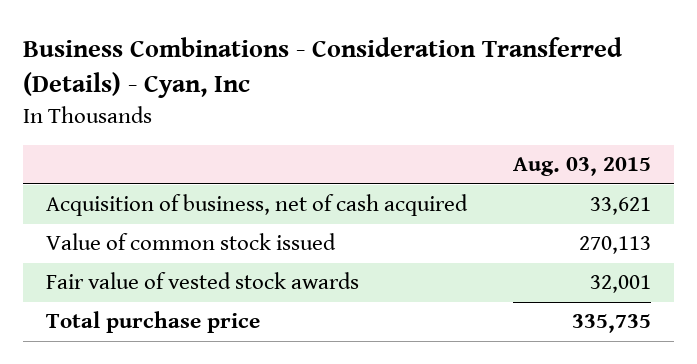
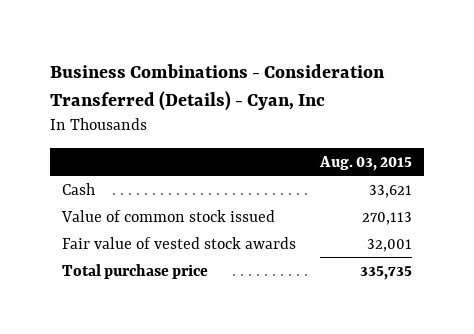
[45,194,468,217] Acquisition of business, net of cash acquired -> [62,182,96,195] Cash

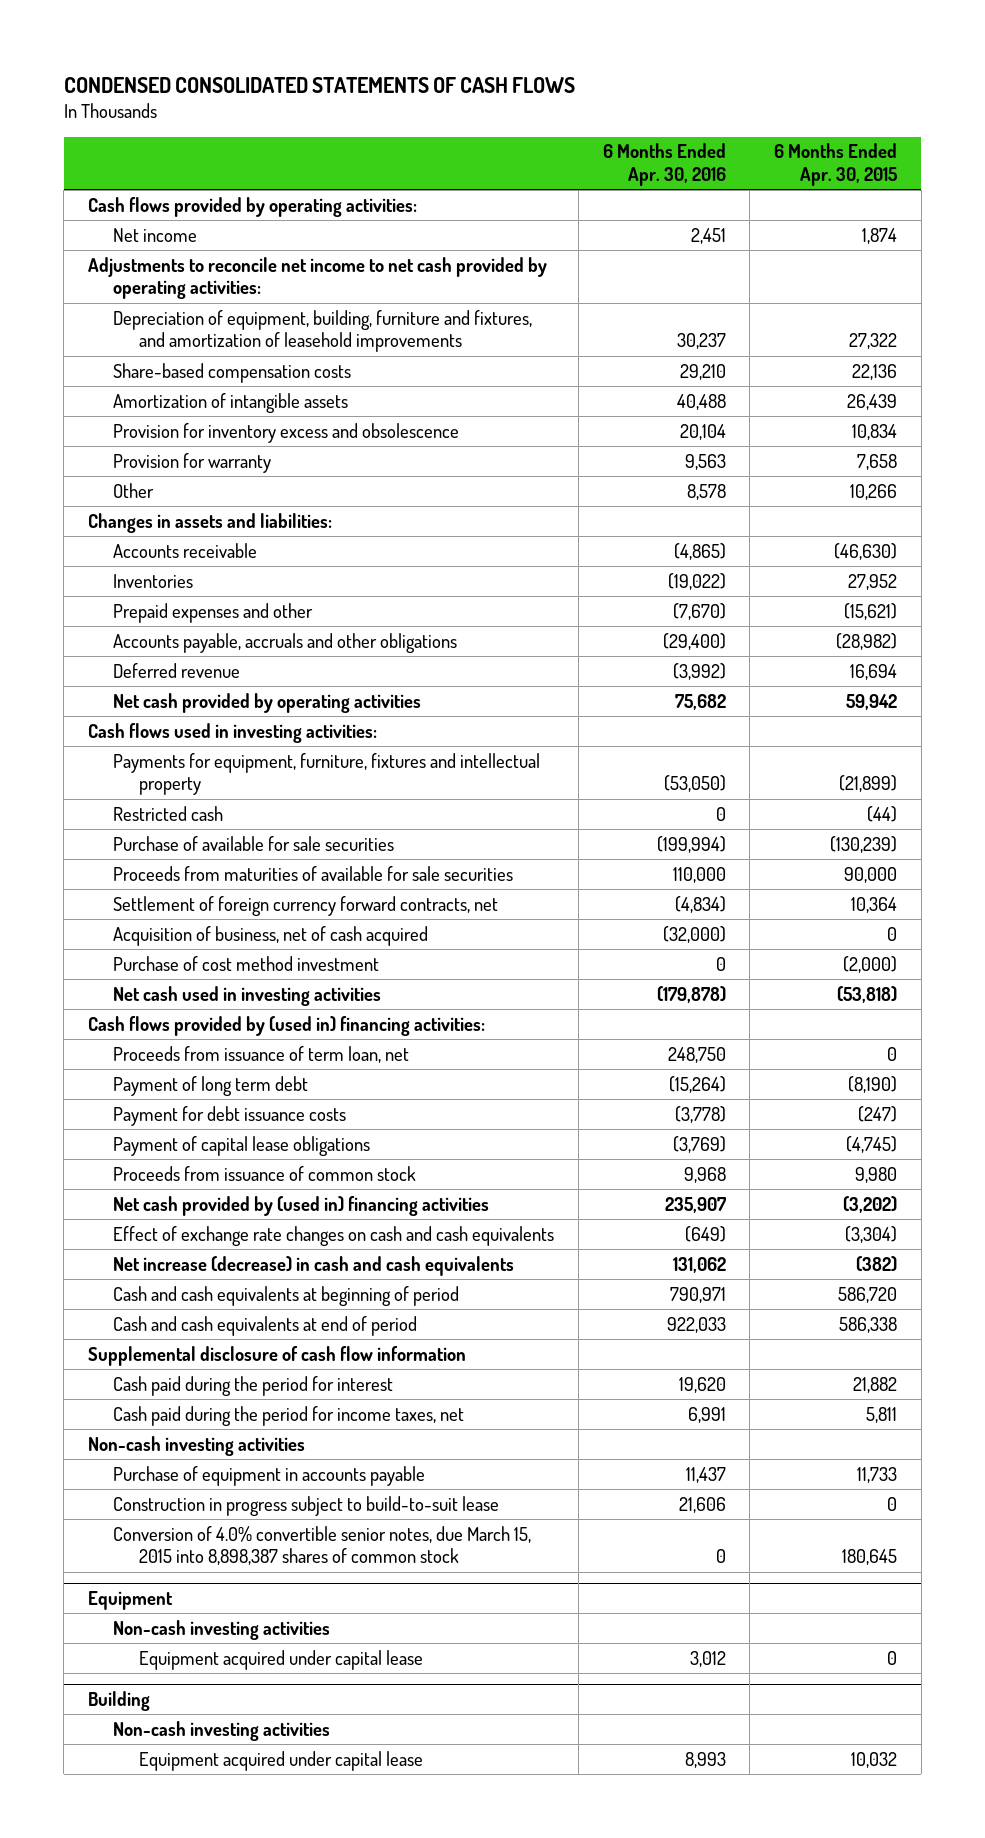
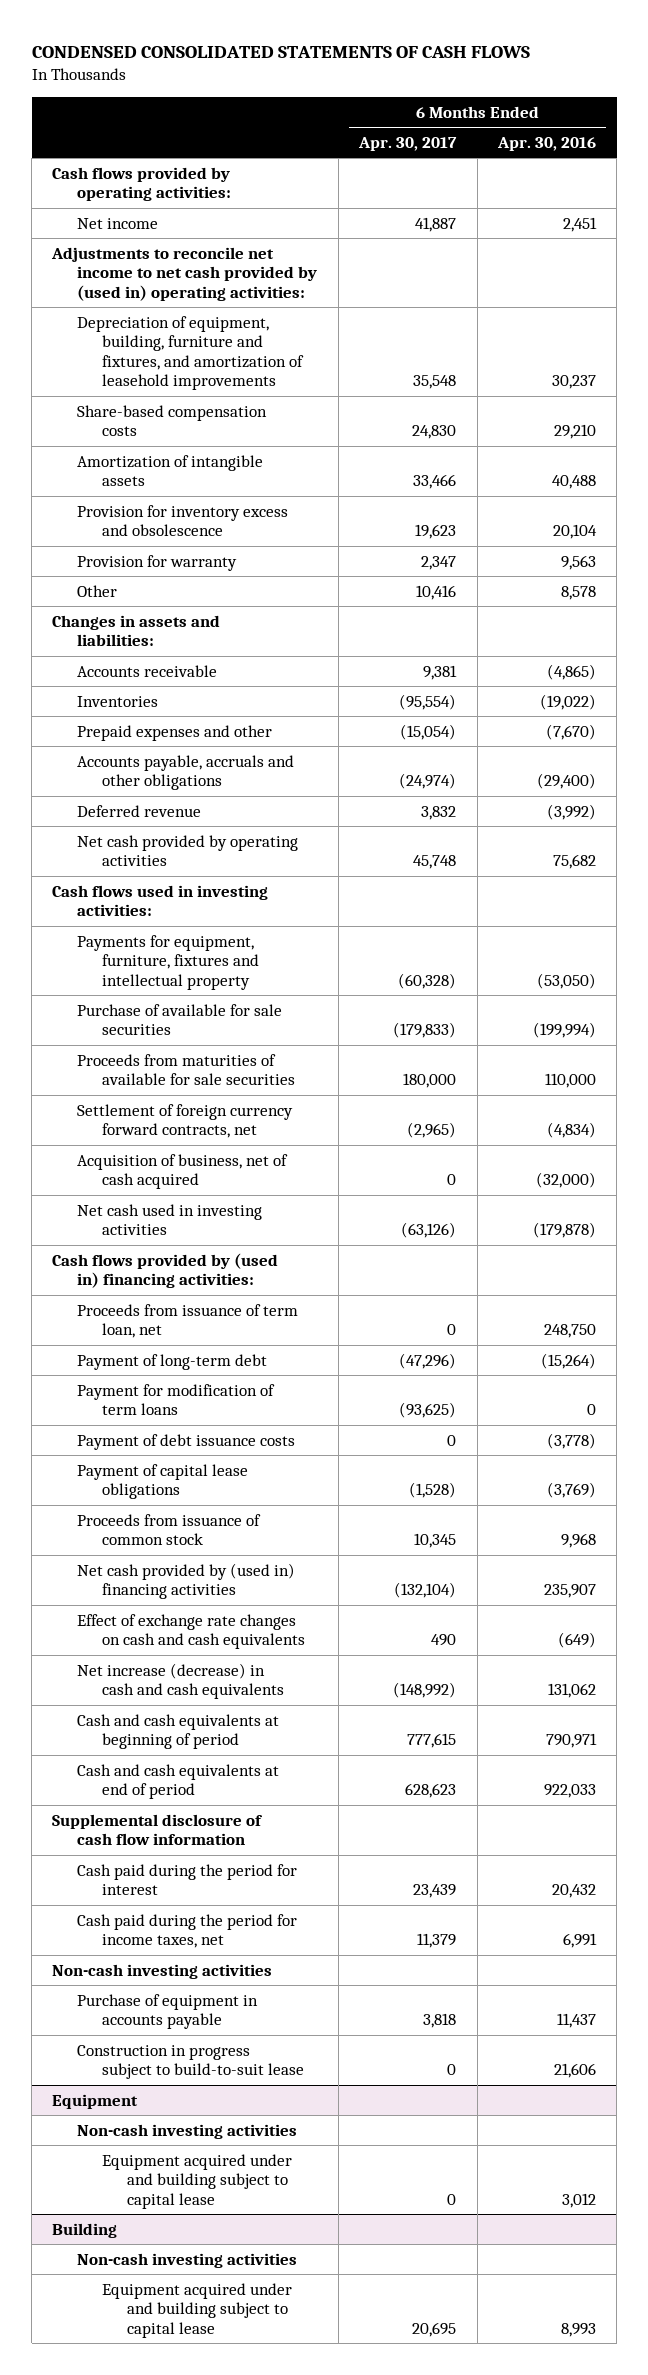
[774,143,898,187] 6 Months Ended Apr. 30, 2015 -> none
none -> [358,136,458,151] Apr. 30, 2017
[87,256,547,300] Adjustments to reconcile net income to net cash provided by operating activities: -> [51,246,318,301] Adjustments to reconcile net income to net cash provided by (used in) operating activities:
[113,805,224,821] Restricted cash -> none
[113,955,380,971] Purchase of cost method investment -> none
[113,1075,309,1096] Payment of long term debt -> [77,1353,268,1370] Payment of long-term debt
none -> [77,1383,276,1416] Payment for modification of term loans
[113,1105,347,1126] Payment for debt issuance costs -> [77,1433,296,1450] Payment of debt issuance costs
[678,1376,726,1393] 19,620 -> [551,1884,596,1899] 20,432
[113,1525,532,1566] Conversion of 4.0% convertible senior notes, due March 15, 2015 into 8,898,387 shares of common stock -> none
[138,1649,423,1670] Equipment acquired under capital lease -> [102,2153,293,2209] Equipment acquired under and building subject to capital lease
[138,1750,423,1771] Equipment acquired under capital lease -> [102,2282,293,2338] Equipment acquired under and building subject to capital lease

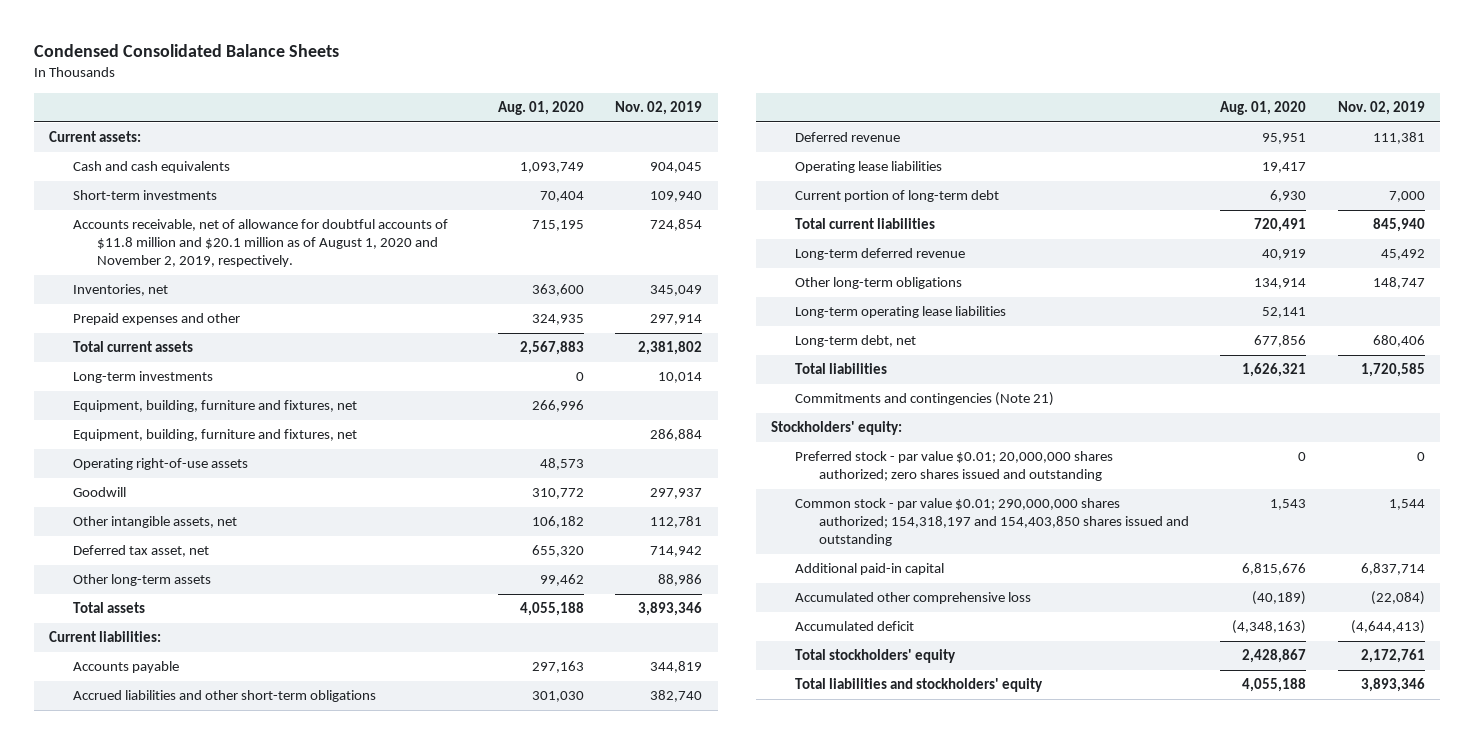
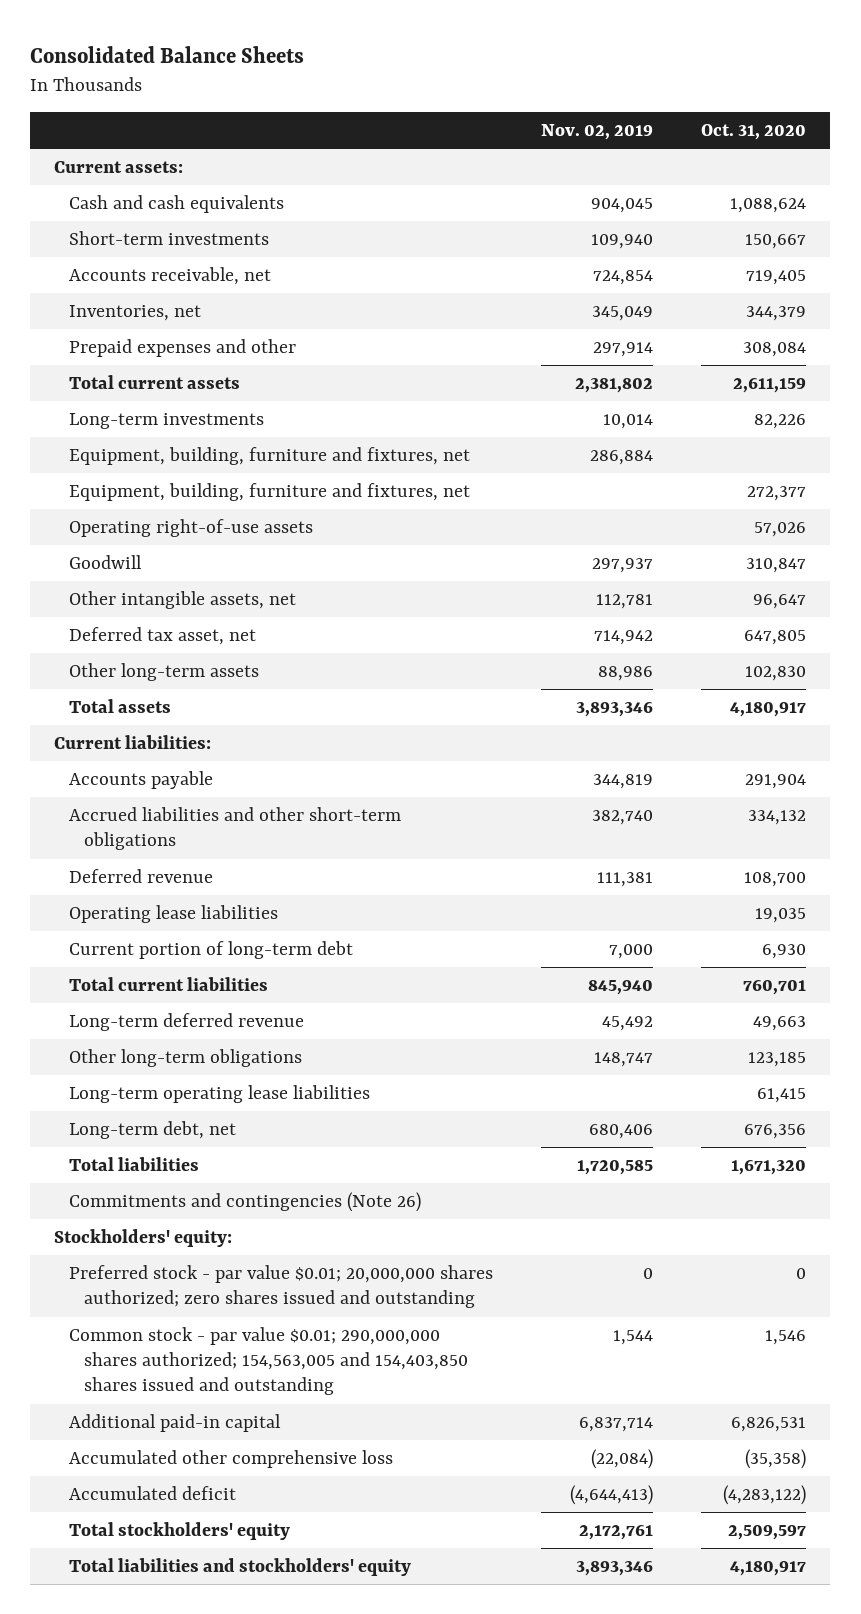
[33,44,339,58] Condensed Consolidated Balance Sheets -> [30,45,305,63] Consolidated Balance Sheets
[498,101,585,116] Aug. 01, 2020 -> none
none -> [701,123,807,140] Oct. 31, 2020
[73,219,449,268] Accounts receivable, net of allowance for doubtful accounts of $11.8 million and $20.1 million as of August 1, 2020 and November 2, 2019, respectively. -> [69,267,272,286] Accounts receivable, net
[73,400,358,413] Equipment, building, furniture and fixtures, net -> [69,483,471,502] Equipment, building, furniture and fixtures, net
[795,392,1055,407] Commitments and contingencies (Note 21) -> [69,1192,422,1213] Commitments and contingencies (Note 26)
[795,498,1190,547] Common stock - par value $0.01; 290,000,000 shares authorized; 154,318,197 and 154,403,850 shares issued and outstanding -> [69,1327,469,1396] Common stock - par value $0.01; 290,000,000 shares authorized; 154,563,005 and 154,403,850 shares issued and outstanding

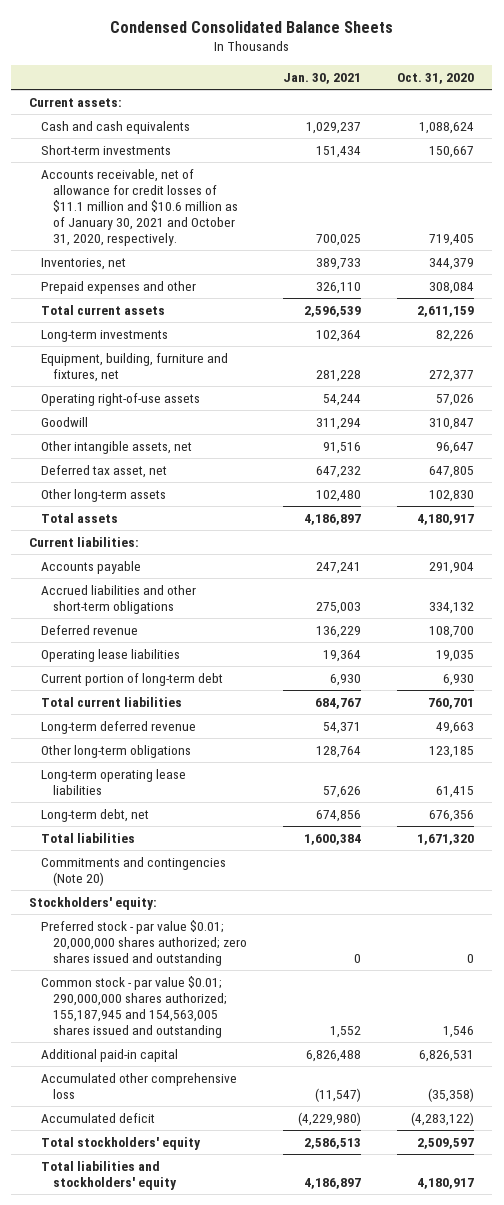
[30,45,305,63] Consolidated Balance Sheets -> [109,20,393,33] Condensed Consolidated Balance Sheets
[541,123,654,140] Nov. 02, 2019 -> none
none -> [283,72,362,84] Jan. 30, 2021
[69,267,272,286] Accounts receivable, net -> [41,168,239,247] Accounts receivable, net of allowance for credit losses of $11.1 million and $10.6 million as of January 30, 2021 and October 31, 2020, respectively.
[69,447,471,466] Equipment, building, furniture and fixtures, net -> none
[69,1192,422,1213] Commitments and contingencies (Note 26) -> [41,856,227,887] Commitments and contingencies (Note 20)
[69,1327,469,1396] Common stock - par value $0.01; 290,000,000 shares authorized; 154,563,005 and 154,403,850 shares issued and outstanding -> [41,975,228,1039] Common stock - par value $0.01; 290,000,000 shares authorized; 155,187,945 and 154,563,005 shares issued and outstanding

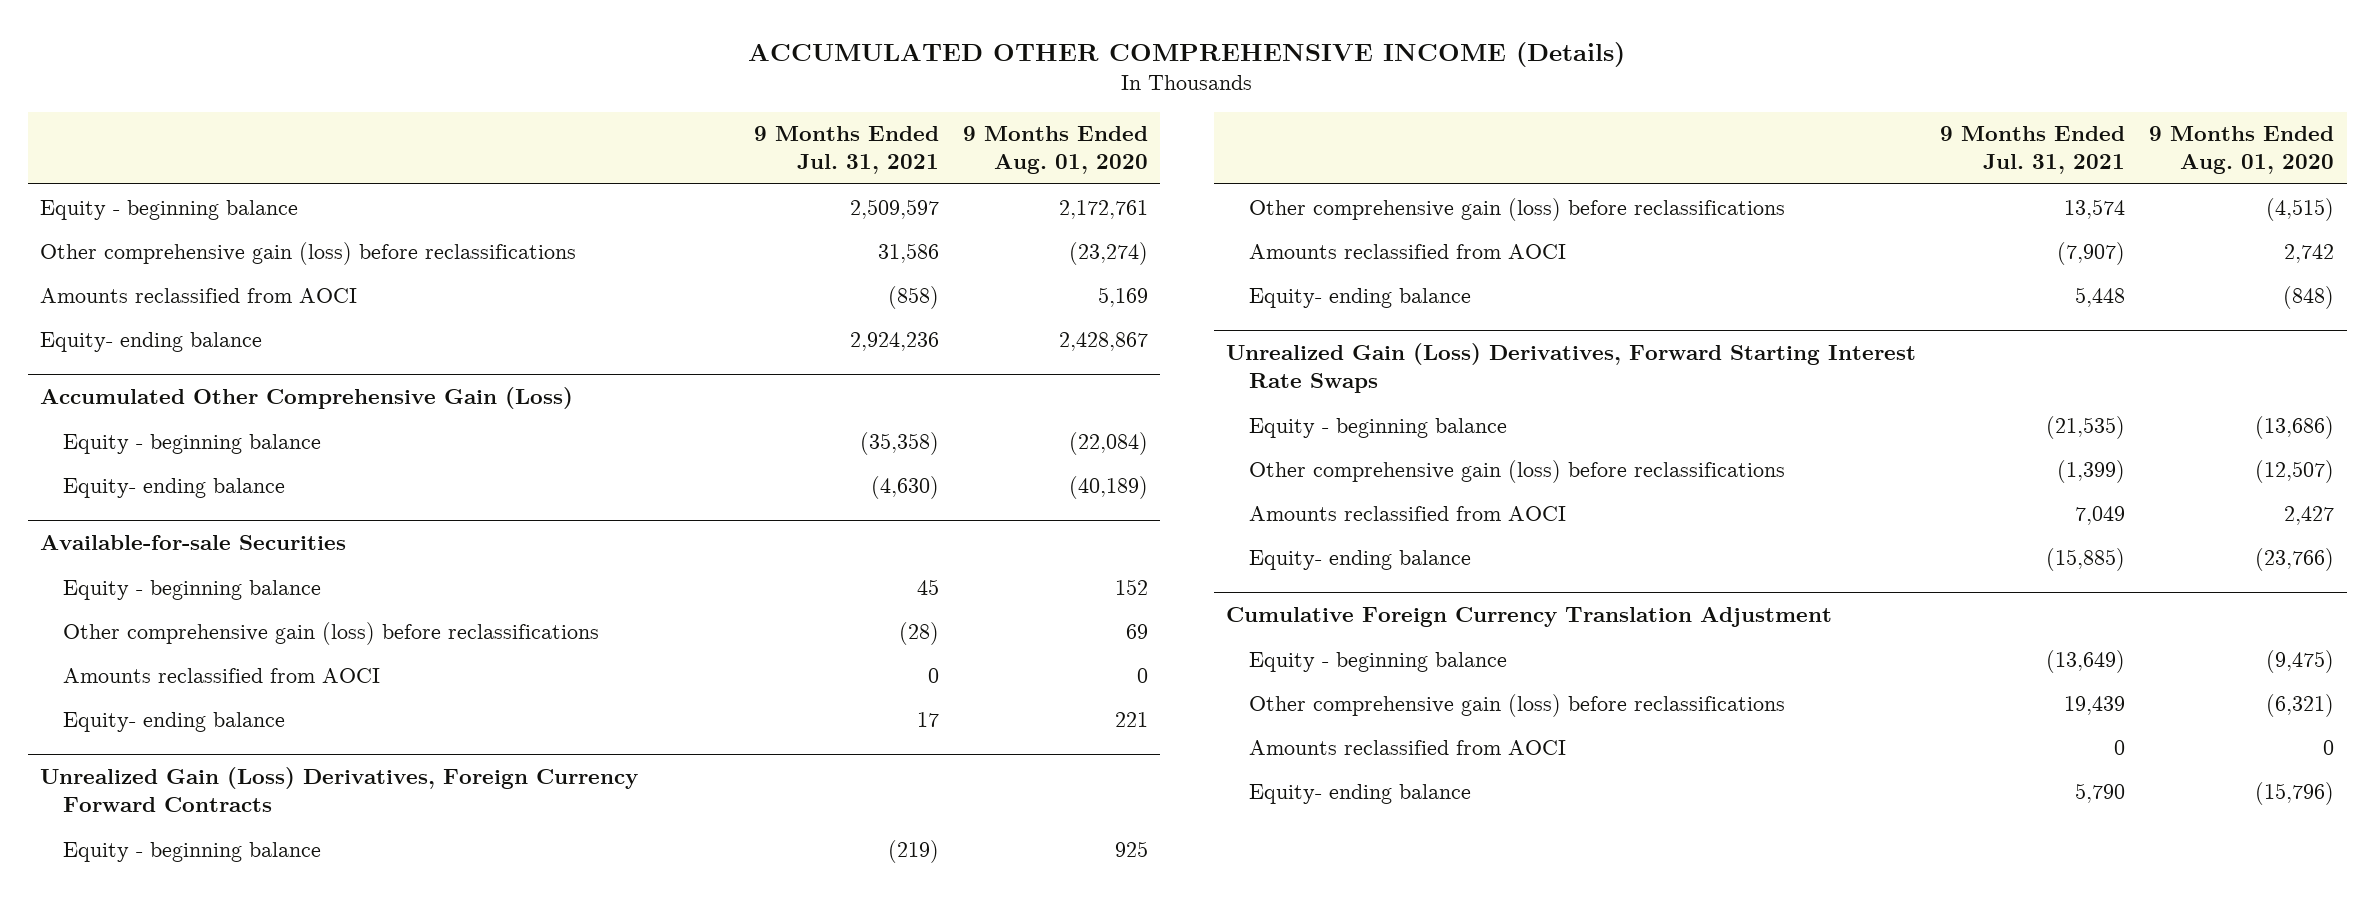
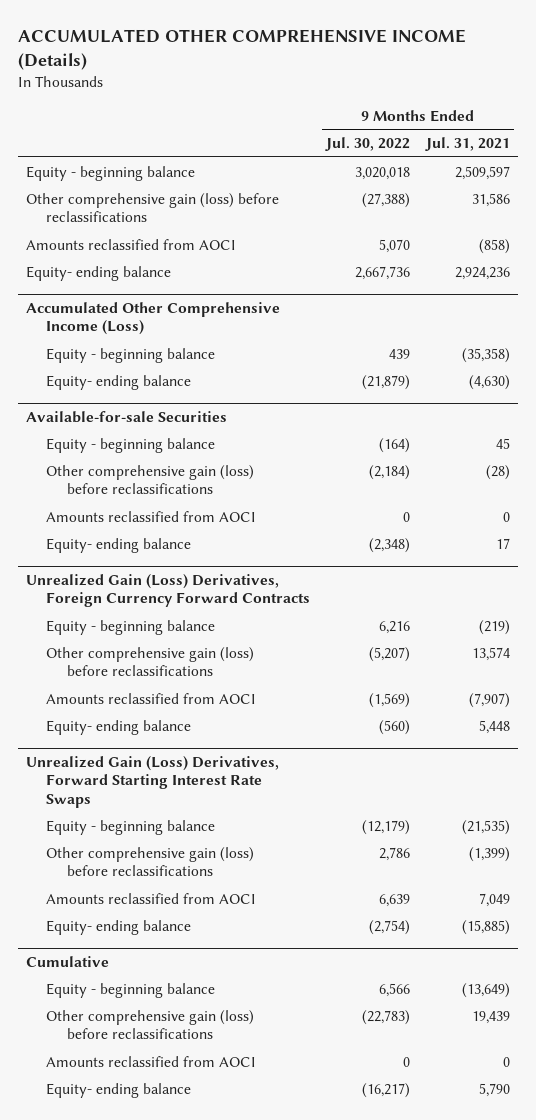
[963,126,1149,174] 9 Months Ended Aug. 01, 2020 -> none
none -> [325,137,411,152] Jul. 30, 2022
[39,387,573,410] Accumulated Other Comprehensive Gain (Loss) -> [25,301,280,336] Accumulated Other Comprehensive Income (Loss)
[1226,607,1833,628] Cumulative Foreign Currency Translation Adjustment -> [25,955,109,967] Cumulative

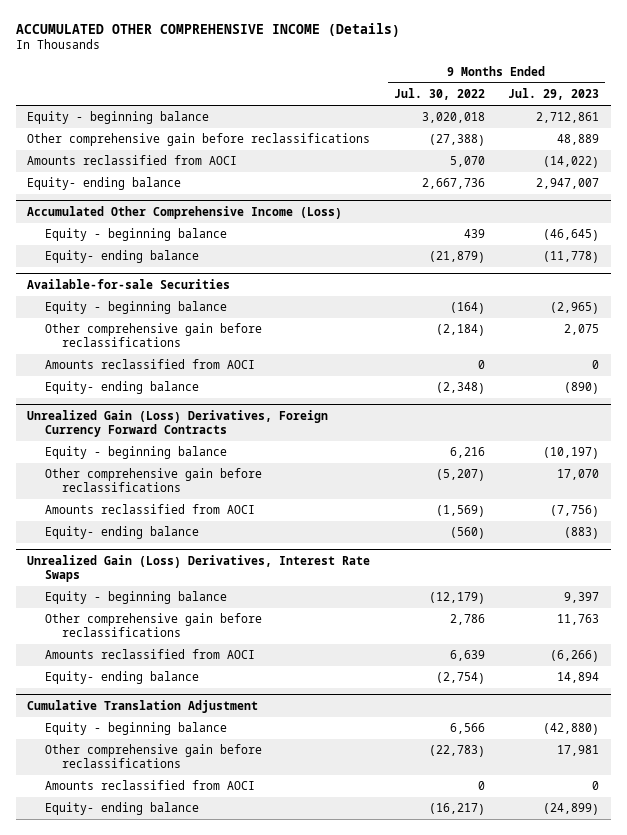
[425,137,511,152] Jul. 31, 2021 -> none
none -> [508,88,600,101] Jul. 29, 2023
[25,192,279,222] Other comprehensive gain (loss) before reclassifications -> [27,133,371,147] Other comprehensive gain before reclassifications
[46,464,255,494] Other comprehensive gain (loss) before reclassifications -> [44,323,262,348] Other comprehensive gain before reclassifications
[46,646,255,676] Other comprehensive gain (loss) before reclassifications -> [44,468,262,493] Other comprehensive gain before reclassifications
[25,755,279,808] Unrealized Gain (Loss) Derivatives, Forward Starting Interest Rate Swaps -> [27,555,371,582] Unrealized Gain (Loss) Derivatives, Interest Rate Swaps
[46,846,255,876] Other comprehensive gain (loss) before reclassifications -> [44,613,262,638] Other comprehensive gain before reclassifications
[25,955,109,967] Cumulative -> [27,700,259,714] Cumulative Translation Adjustment
[46,1009,255,1039] Other comprehensive gain (loss) before reclassifications -> [44,744,262,769] Other comprehensive gain before reclassifications

